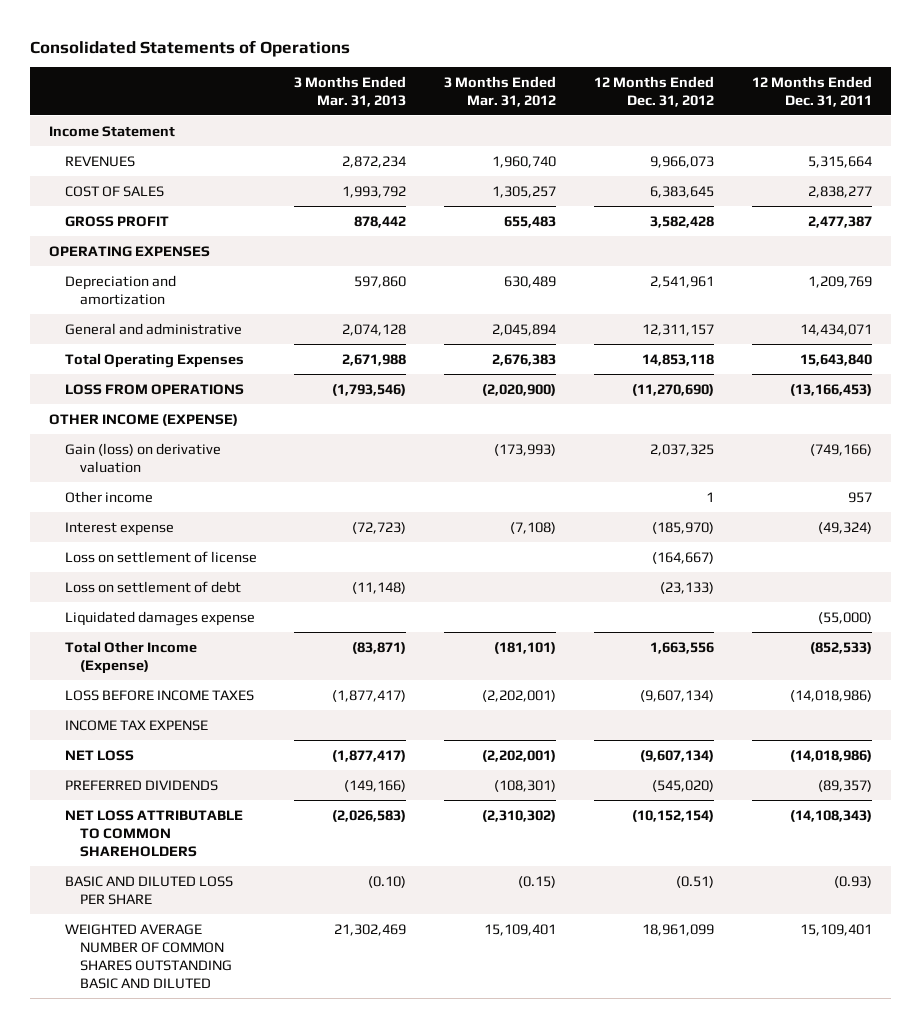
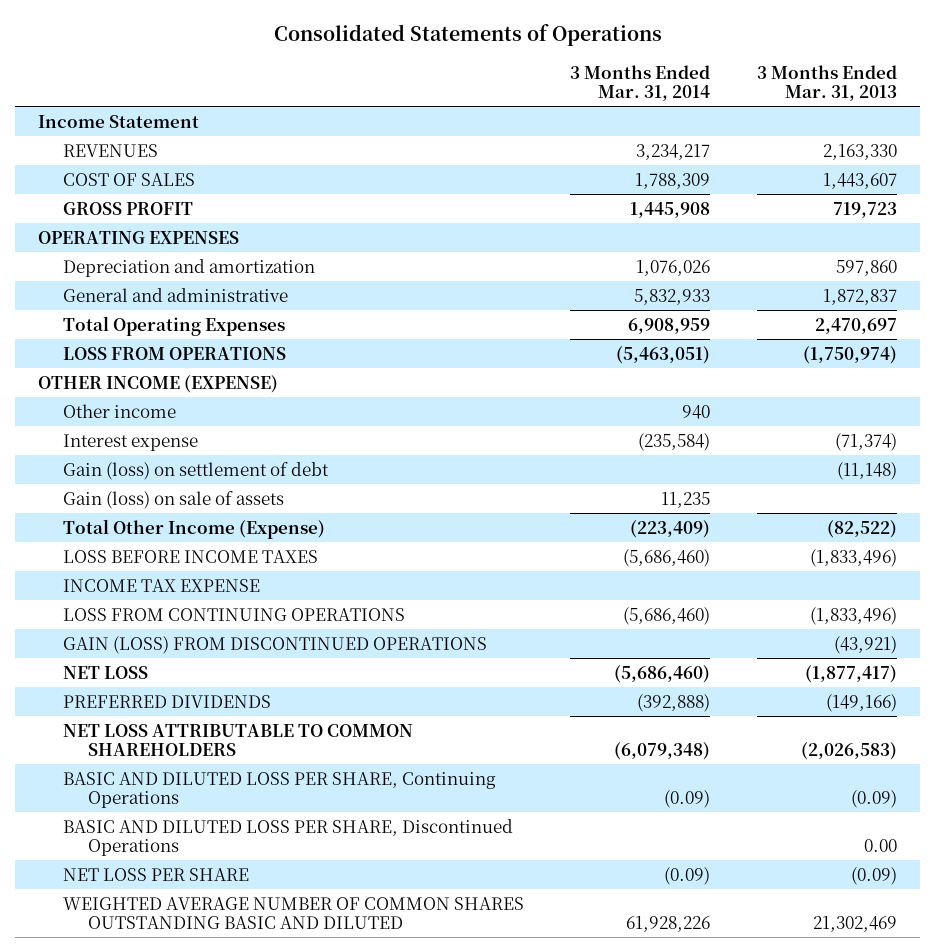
[444,75,557,107] 3 Months Ended Mar. 31, 2012 -> none
[594,75,715,107] 12 Months Ended Dec. 31, 2012 -> none
[752,75,873,107] 12 Months Ended Dec. 31, 2011 -> none
none -> [570,64,711,101] 3 Months Ended Mar. 31, 2014
[342,155,407,168] 2,872,234 -> [822,143,897,160] 2,163,330
[342,185,407,198] 1,993,792 -> [822,172,897,189] 1,443,607
[354,215,407,228] 878,442 -> [832,201,897,218] 719,723
[342,323,407,336] 2,074,128 -> [822,288,897,305] 1,872,837
[342,353,407,366] 2,671,988 -> [814,317,897,334] 2,470,697
[332,383,407,396] (1,793,546) -> [802,345,897,364] (1,750,974)
[64,442,221,473] Gain (loss) on derivative valuation -> none
[64,550,257,563] Loss on settlement of license -> none
[64,610,255,626] Liquidated damages expense -> none
[352,521,407,534] (72,723) -> [834,432,897,451] (71,374)
[64,580,241,593] Loss on settlement of debt -> [62,461,329,480] Gain (loss) on settlement of debt
none -> [62,490,284,509] Gain (loss) on sale of assets
[352,641,407,654] (83,871) -> [826,519,897,538] (82,522)
[332,689,407,702] (1,877,417) -> [809,548,897,567] (1,833,496)
none -> [62,607,405,621] LOSS FROM CONTINUING OPERATIONS
none -> [62,635,487,654] GAIN (LOSS) FROM DISCONTINUED OPERATIONS
none -> [62,771,496,809] BASIC AND DILUTED LOSS PER SHARE, Continuing Operations
none -> [62,818,513,857] BASIC AND DILUTED LOSS PER SHARE, Discontinued Operations
[64,875,233,905] BASIC AND DILUTED LOSS PER SHARE -> [62,867,249,881] NET LOSS PER SHARE
[368,875,407,888] (0.10) -> [850,866,897,885] (0.09)

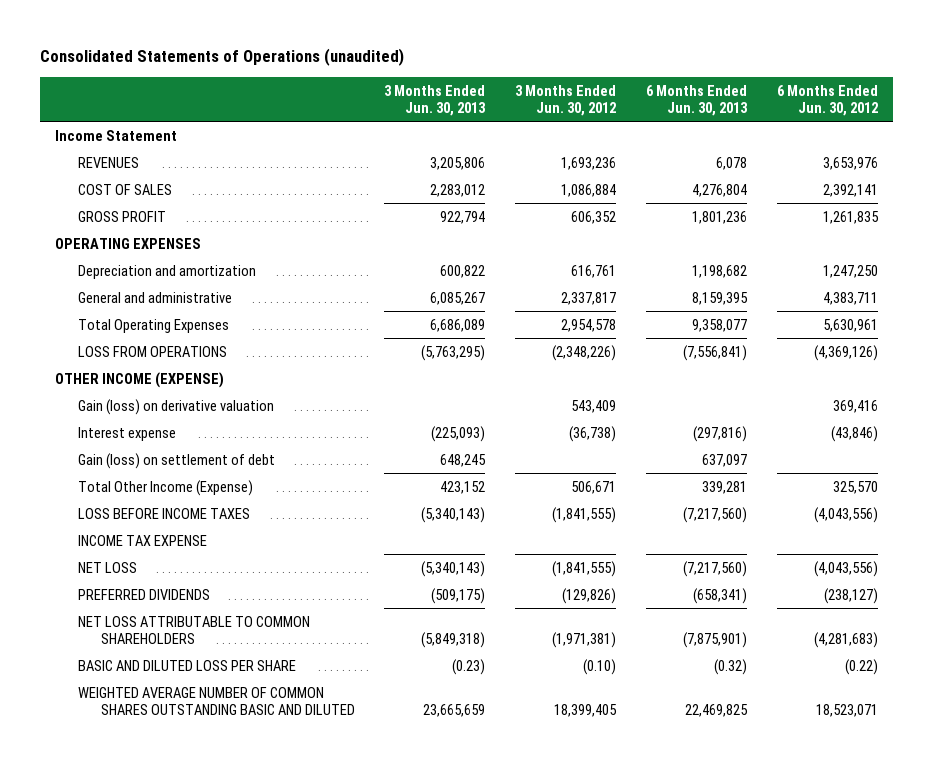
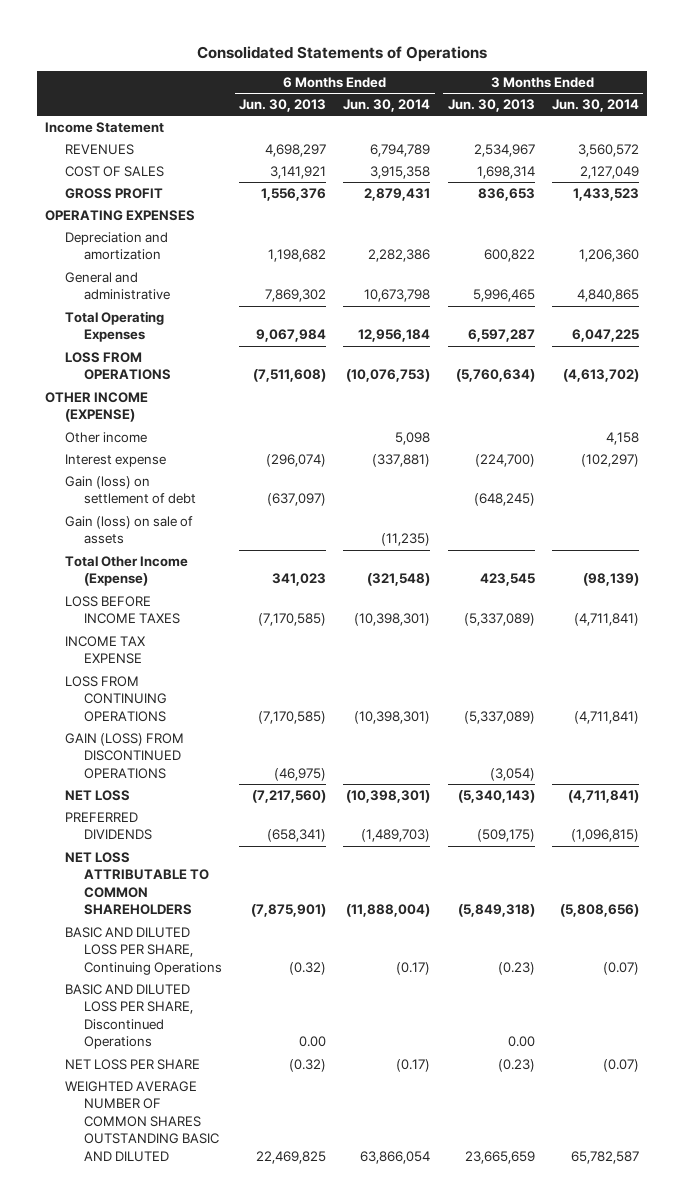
[39,48,404,67] Consolidated Statements of Operations (unaudited) -> [197,45,488,62] Consolidated Statements of Operations
[515,84,617,116] 3 Months Ended Jun. 30, 2012 -> none
[776,84,878,116] 6 Months Ended Jun. 30, 2012 -> none
none -> [343,99,431,113] Jun. 30, 2014
none -> [551,99,639,113] Jun. 30, 2014
[430,156,486,170] 3,205,806 -> [473,143,535,157] 2,534,967
[715,156,747,170] 6,078 -> [265,143,327,157] 4,698,297
[430,183,486,197] 2,283,012 -> [476,165,535,179] 1,698,314
[691,183,747,197] 4,276,804 -> [270,165,327,179] 3,141,921
[440,210,486,224] 922,794 -> [477,187,535,201] 836,653
[691,210,747,224] 1,801,236 -> [261,187,327,201] 1,556,376
[430,291,486,305] 6,085,267 -> [472,289,535,303] 5,996,465
[691,291,748,305] 8,159,395 -> [265,289,327,303] 7,869,302
[430,318,486,332] 6,686,089 -> [467,329,535,343] 6,597,287
[691,318,747,332] 9,358,077 -> [256,329,327,343] 9,067,984
[421,344,486,361] (5,763,295) -> [455,369,535,383] (5,760,634)
[682,344,747,361] (7,556,841) -> [253,369,327,383] (7,511,608)
[77,398,274,415] Gain (loss) on derivative valuation -> none
none -> [64,431,147,443] Other income
[431,425,486,442] (225,093) -> [474,453,535,467] (224,700)
[692,425,747,442] (297,816) -> [266,453,327,467] (296,074)
[440,453,487,467] 648,245 -> [473,493,535,507] (648,245)
[701,453,747,467] 637,097 -> [267,493,327,507] (637,097)
none -> [64,515,193,545] Gain (loss) on sale of assets
[440,480,486,494] 423,152 -> [479,573,535,587] 423,545
[701,480,747,494] 339,281 -> [272,573,327,587] 341,023
[421,506,486,523] (5,340,143) -> [463,613,535,627] (5,337,089)
[682,506,747,523] (7,217,560) -> [258,613,327,627] (7,170,585)
none -> [64,675,168,722] LOSS FROM CONTINUING OPERATIONS
none -> [64,732,184,779] GAIN (LOSS) FROM DISCONTINUED OPERATIONS
none -> [64,926,223,975] BASIC AND DILUTED LOSS PER SHARE, Continuing Operations
none -> [64,983,194,1050] BASIC AND DILUTED LOSS PER SHARE, Discontinued Operations
[77,659,296,671] BASIC AND DILUTED LOSS PER SHARE -> [64,1058,200,1070] NET LOSS PER SHARE

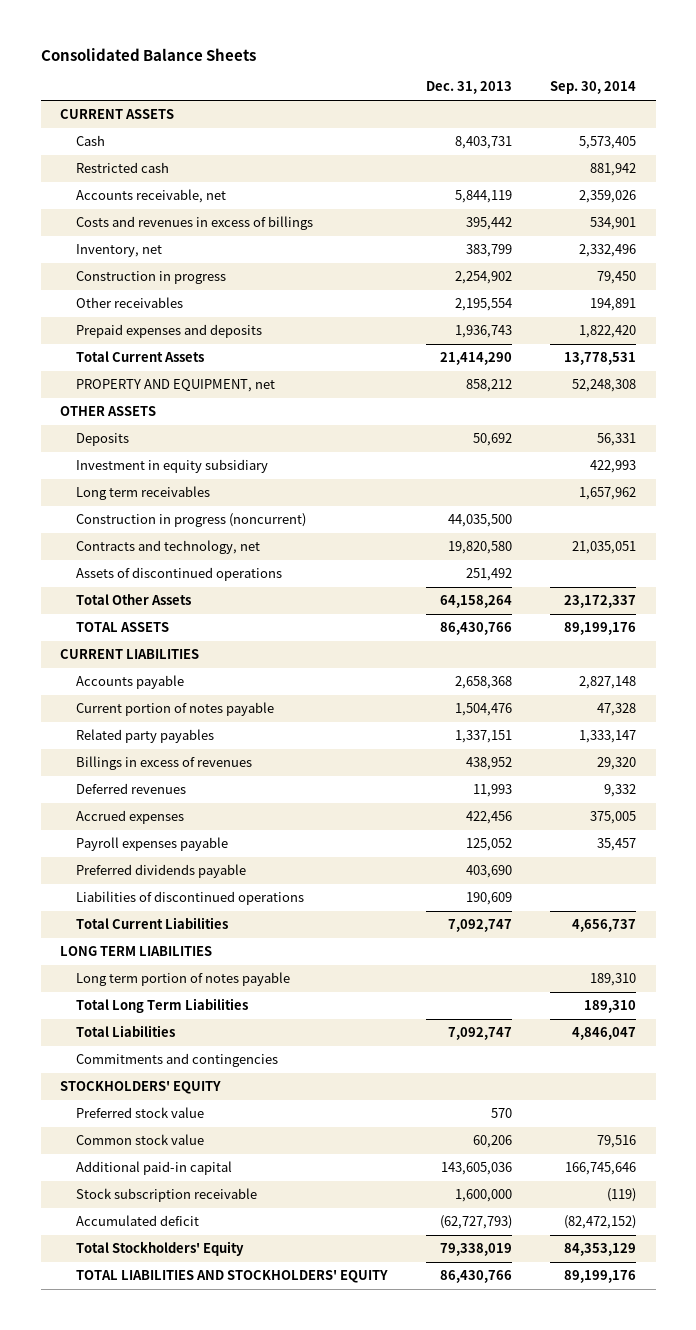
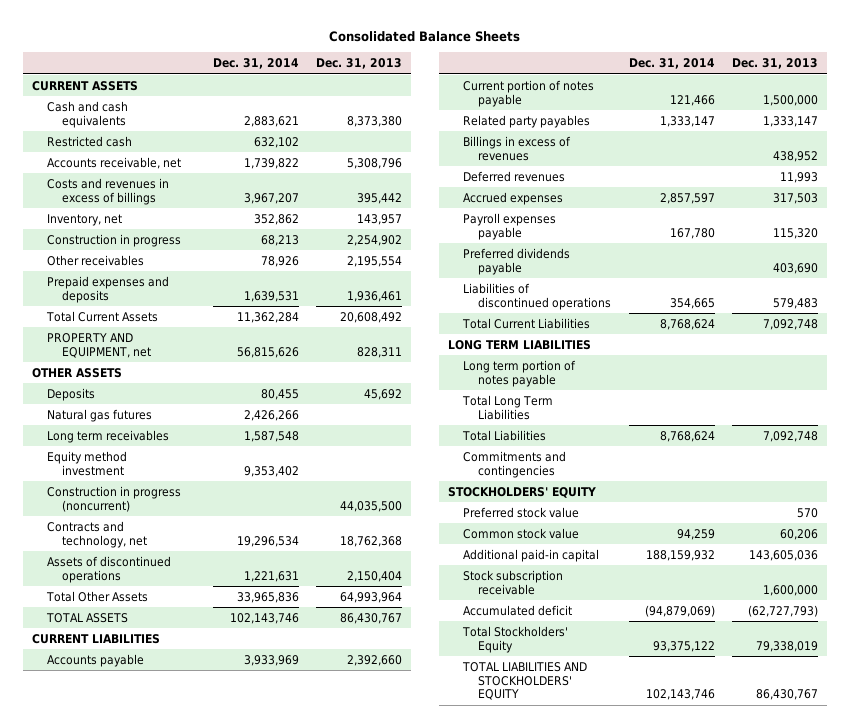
[550,81,637,95] Sep. 30, 2014 -> none
none -> [212,58,299,70] Dec. 31, 2014
[75,134,105,146] Cash -> [47,100,129,128] Cash and cash equivalents
[454,135,512,149] 8,403,731 -> [347,115,403,127] 8,373,380
[454,189,512,203] 5,844,119 -> [347,157,403,169] 5,308,796
[465,243,512,257] 383,799 -> [357,213,403,225] 143,957
[454,324,512,338] 1,936,743 -> [347,290,403,302] 1,936,461
[439,351,512,365] 21,414,290 -> [340,311,403,323] 20,608,492
[465,378,512,392] 858,212 -> [357,346,403,358] 828,311
[75,458,268,473] Investment in equity subsidiary -> none
[472,432,512,446] 50,692 -> [364,388,403,400] 45,692
none -> [47,408,153,422] Natural gas futures
none -> [47,450,128,476] Equity method investment
[447,540,512,554] 19,820,580 -> [340,535,403,547] 18,762,368
[465,567,512,581] 251,492 -> [347,570,403,582] 2,150,404
[439,594,512,608] 64,158,264 -> [340,591,403,603] 64,993,964
[439,621,512,635] 86,430,766 -> [340,612,403,624] 86,430,767
[454,675,512,689] 2,658,368 -> [347,654,403,666] 2,392,660
[454,702,512,716] 1,504,476 -> [763,94,819,106] 1,500,000
[454,729,512,743] 1,337,151 -> [763,115,819,127] 1,333,147
[465,810,512,824] 422,456 -> [773,192,819,204] 317,503
[465,837,512,851] 125,052 -> [773,227,819,239] 115,320
[465,891,512,905] 190,609 -> [773,297,819,309] 579,483
[447,918,512,932] 7,092,747 -> [763,318,819,330] 7,092,748
[447,1026,512,1040] 7,092,747 -> [763,430,819,442] 7,092,748
[439,1269,512,1283] 86,430,766 -> [756,689,819,701] 86,430,767

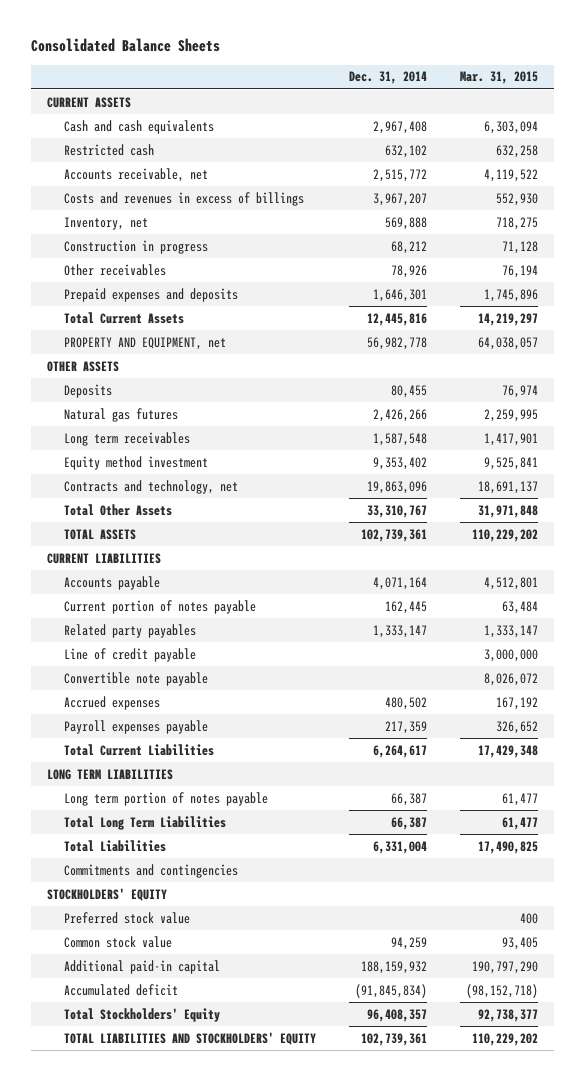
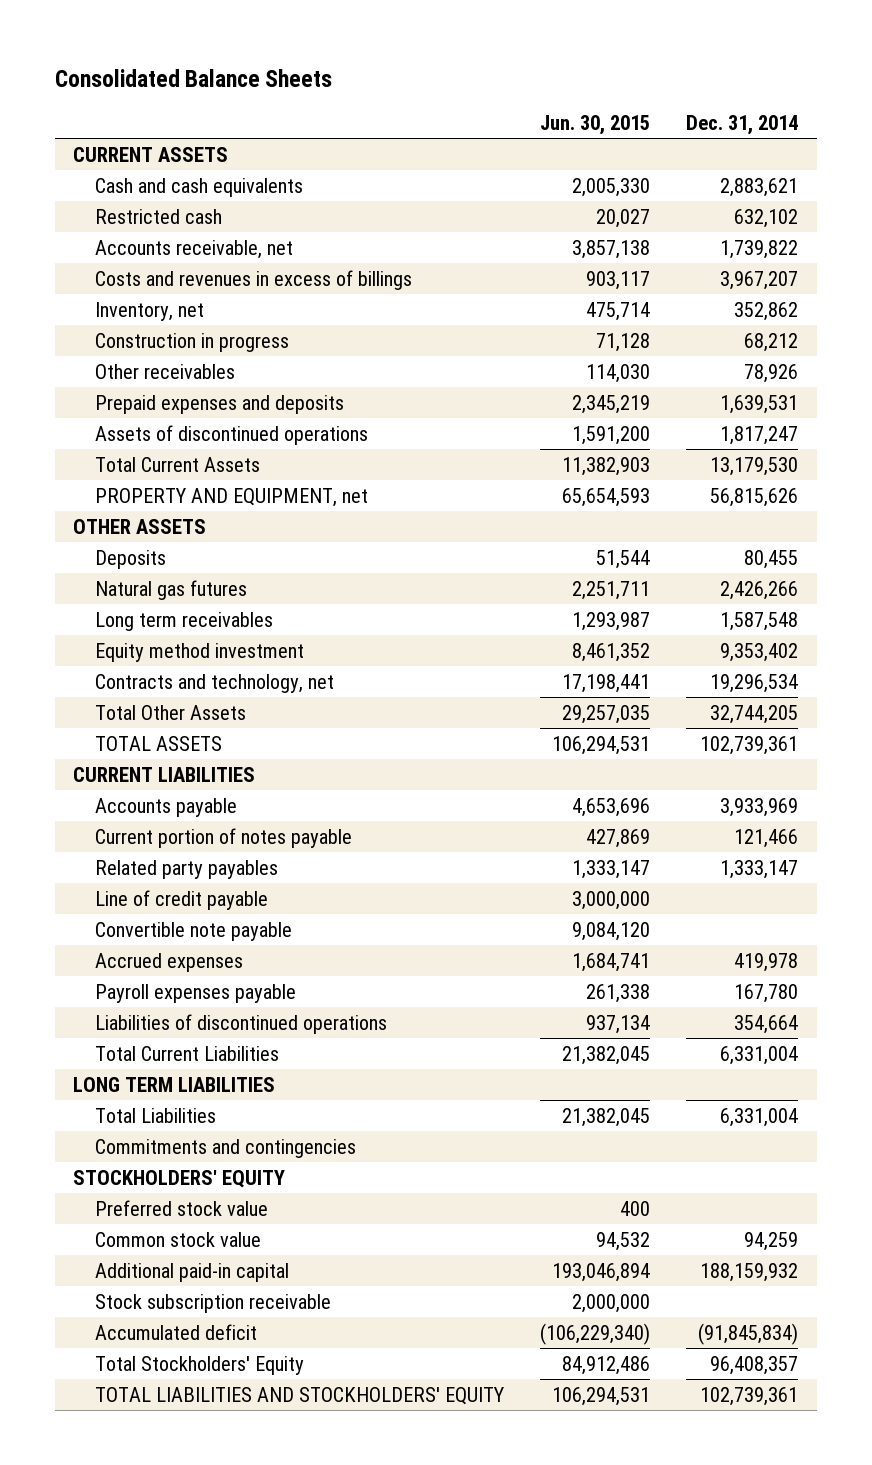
[459,71,538,85] Mar. 31, 2015 -> none
none -> [540,115,651,136] Jun. 30, 2015
[373,120,428,134] 2,967,408 -> [720,177,799,197] 2,883,621
[373,168,428,182] 2,515,772 -> [720,239,799,259] 1,739,822
[385,216,428,230] 569,888 -> [734,301,799,321] 352,862
[373,288,428,302] 1,646,301 -> [720,394,799,414] 1,639,531
none -> [94,424,368,445] Assets of discontinued operations
[367,312,428,326] 12,445,816 -> [710,456,799,476] 13,179,530
[367,336,428,350] 56,982,778 -> [710,487,799,507] 56,815,626
[367,480,428,494] 19,863,096 -> [710,673,799,693] 19,296,534
[367,504,428,518] 33,310,767 -> [710,704,799,724] 32,744,205
[373,576,428,590] 4,071,164 -> [720,797,799,817] 3,933,969
[385,600,428,614] 162,445 -> [734,828,799,848] 121,466
[385,696,428,710] 480,502 -> [734,952,799,972] 419,978
[385,720,428,734] 217,359 -> [734,983,799,1003] 167,780
none -> [94,1013,387,1034] Liabilities of discontinued operations
[373,744,428,758] 6,264,617 -> [720,1045,799,1065] 6,331,004
[64,791,269,806] Long term portion of notes payable -> none
[64,815,227,830] Total Long Term Liabilities -> none
none -> [94,1293,331,1313] Stock subscription receivable

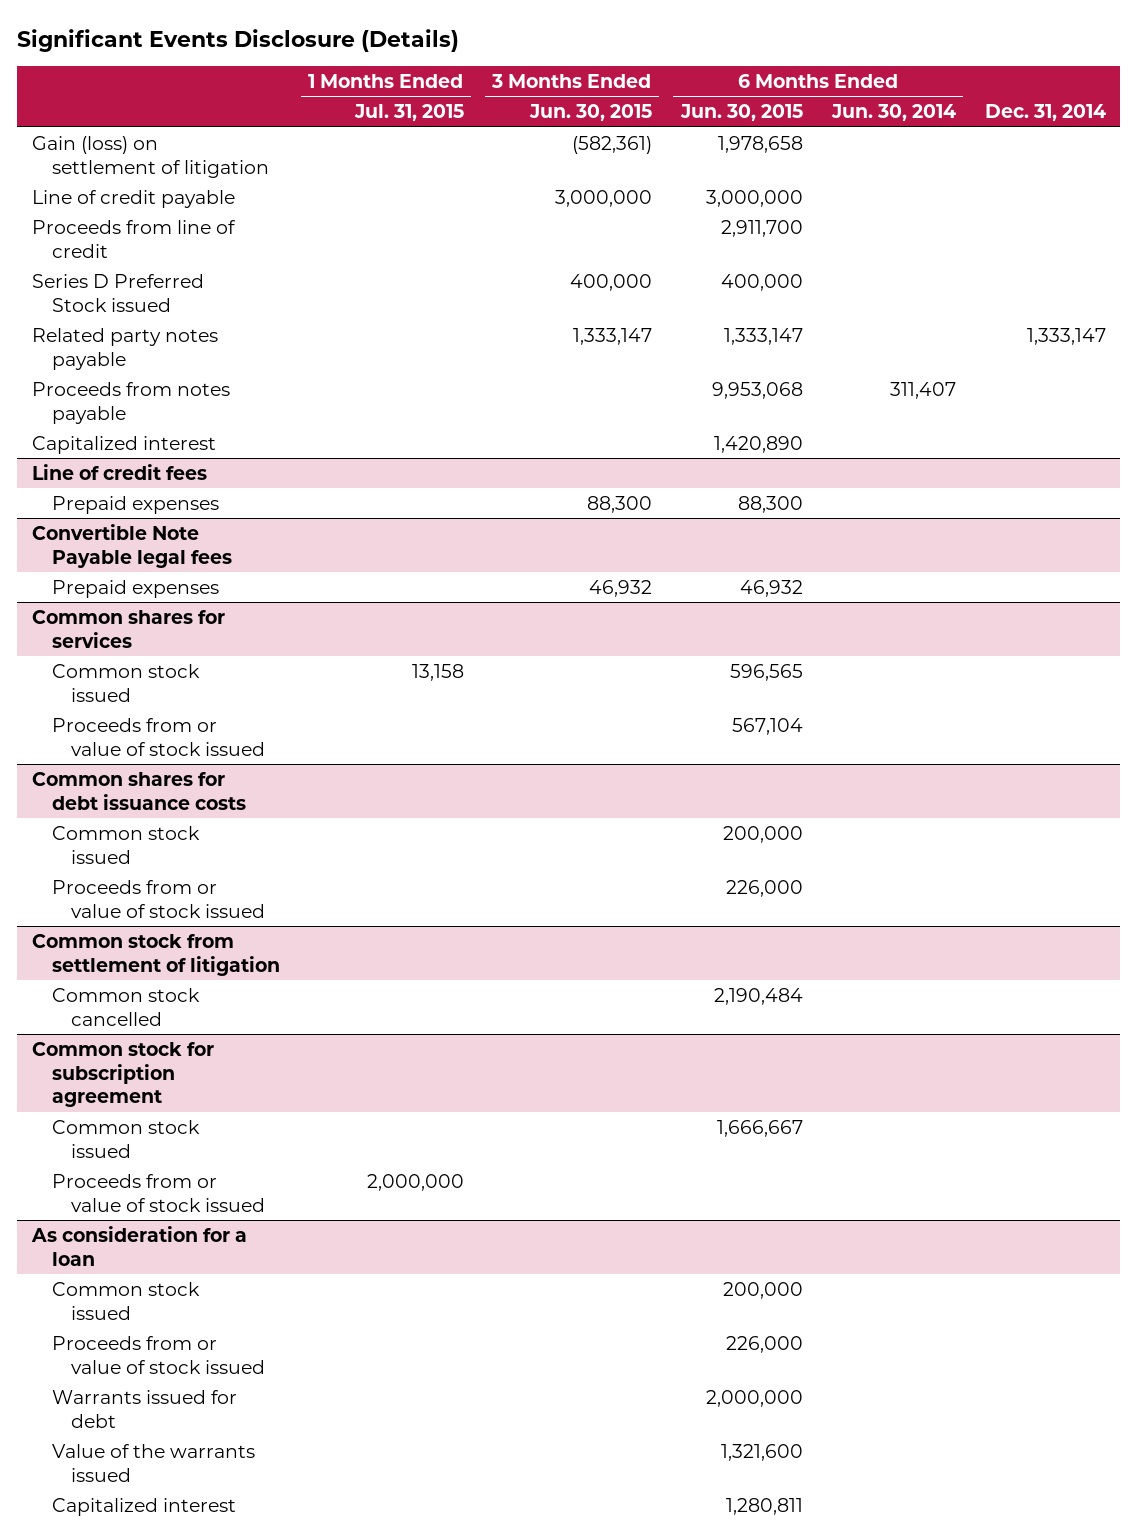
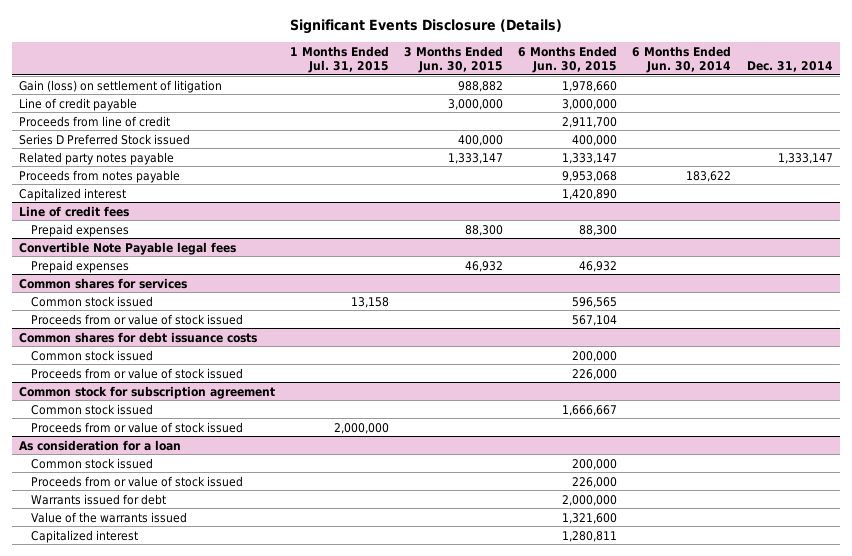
[571,135,652,154] (582,361) -> [458,80,504,92] 988,882
[717,135,803,153] 1,978,658 -> [562,80,618,92] 1,978,660
[889,381,956,399] 311,407 -> [686,170,732,182] 183,622
[31,933,280,976] Common stock from settlement of litigation -> none
[51,987,200,1026] Common stock cancelled -> none

